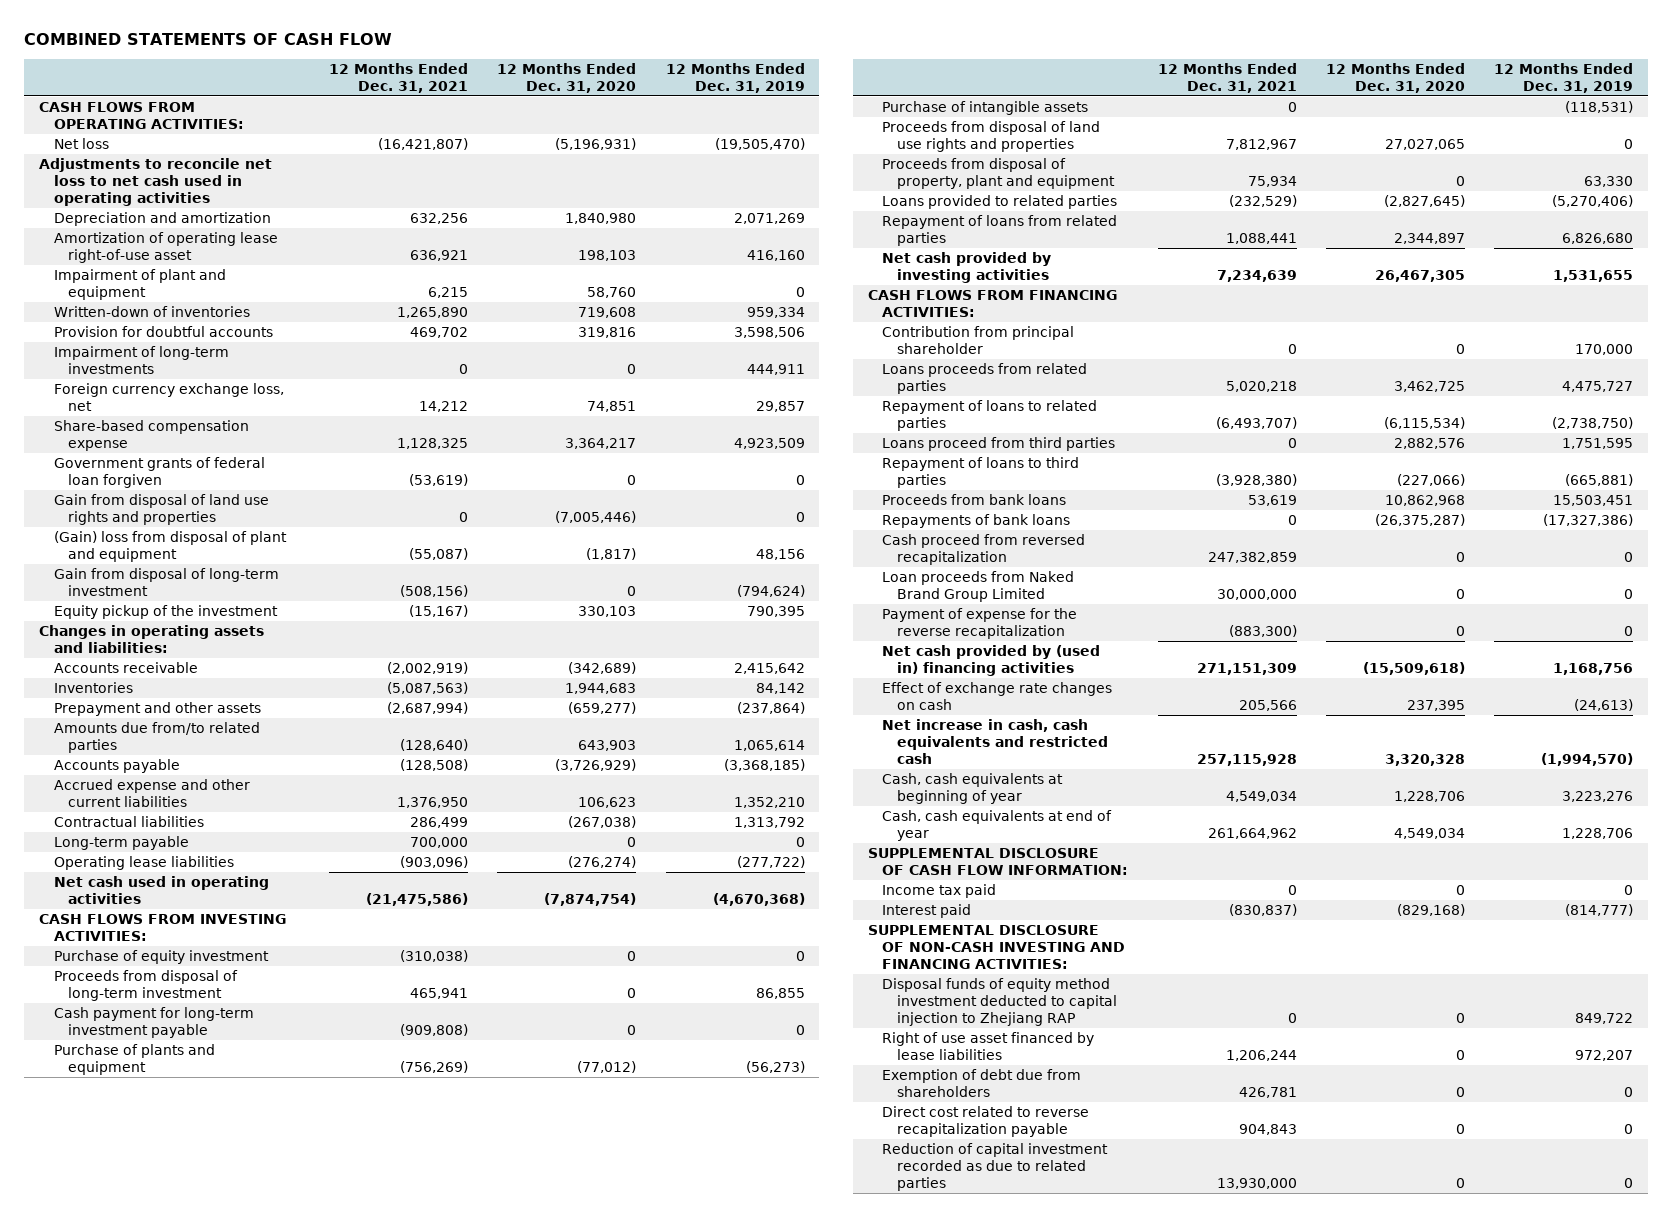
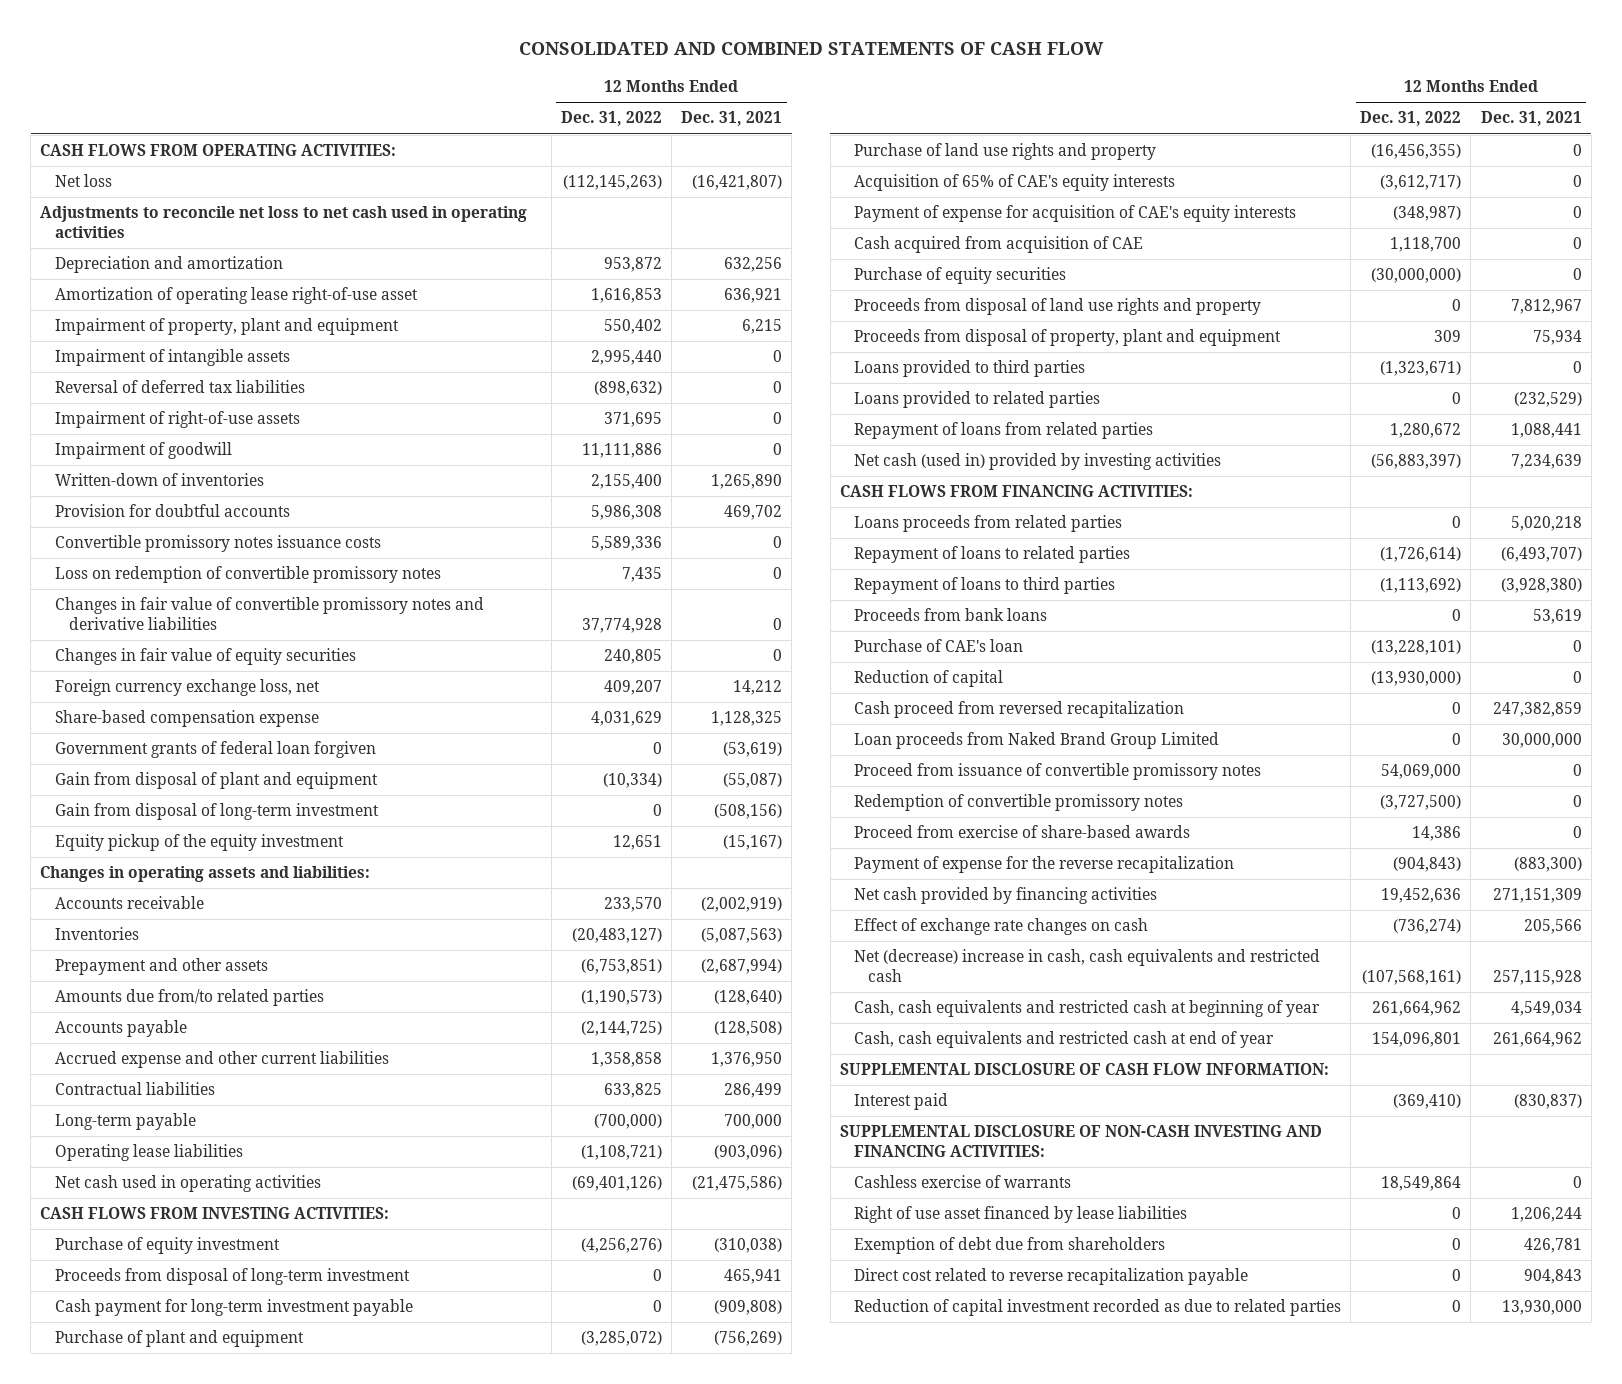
[24,33,393,46] COMBINED STATEMENTS OF CASH FLOW -> [518,42,1104,56] CONSOLIDATED AND COMBINED STATEMENTS OF CASH FLOW
[497,62,637,93] 12 Months Ended Dec. 31, 2020 -> none
[665,62,805,93] 12 Months Ended Dec. 31, 2019 -> none
none -> [560,111,662,127] Dec. 31, 2022
[53,269,226,300] Impairment of plant and equipment -> [54,318,399,336] Impairment of property, plant and equipment
none -> [54,349,290,367] Impairment of intangible assets
none -> [54,380,305,394] Reversal of deferred tax liabilities
none -> [54,411,300,429] Impairment of right-of-use assets
none -> [54,442,232,460] Impairment of goodwill
[53,346,229,374] Impairment of long-term investments -> none
none -> [54,535,381,553] Convertible promissory notes issuance costs
none -> [54,566,441,584] Loss on redemption of convertible promissory notes
none -> [54,597,484,631] Changes in fair value of convertible promissory notes and derivative liabilities
none -> [54,648,356,666] Changes in fair value of equity securities
[53,494,269,525] Gain from disposal of land use rights and properties -> none
[53,531,287,562] (Gain) loss from disposal of plant and equipment -> [54,772,378,790] Gain from disposal of plant and equipment
[53,605,278,620] Equity pickup of the investment -> [54,834,344,852] Equity pickup of the equity investment
[53,1044,215,1075] Purchase of plants and equipment -> [54,1330,304,1348] Purchase of plant and equipment
[882,101,1089,116] Purchase of intangible assets -> [854,143,1157,161] Purchase of land use rights and property
none -> [854,174,1176,192] Acquisition of 65% of CAE's equity interests
none -> [854,205,1297,223] Payment of expense for acquisition of CAE's equity interests
none -> [854,236,1144,254] Cash acquired from acquisition of CAE
none -> [854,267,1067,285] Purchase of equity securities
[882,121,1101,152] Proceeds from disposal of land use rights and properties -> [854,298,1262,316] Proceeds from disposal of land use rights and property
none -> [854,360,1086,378] Loans provided to third parties
[882,252,1052,283] Net cash provided by investing activities -> [854,453,1222,471] Net cash (used in) provided by investing activities
[882,326,1075,354] Contribution from principal shareholder -> none
[882,437,1116,452] Loans proceed from third parties -> none
[882,514,1071,529] Repayments of bank loans -> none
none -> [854,639,1024,653] Purchase of CAE's loan
none -> [854,670,1004,688] Reduction of capital
none -> [854,763,1262,781] Proceed from issuance of convertible promissory notes
none -> [854,794,1184,812] Redemption of convertible promissory notes
none -> [854,825,1191,839] Proceed from exercise of share-based awards
[882,645,1101,676] Net cash provided by (used in) financing activities -> [854,887,1158,905] Net cash provided by financing activities
[882,719,1109,764] Net increase in cash, cash equivalents and restricted cash -> [854,949,1321,983] Net (decrease) increase in cash, cash equivalents and restricted cash
[882,773,1064,804] Cash, cash equivalents at beginning of year -> [854,1000,1321,1018] Cash, cash equivalents and restricted cash at beginning of year
[882,810,1113,841] Cash, cash equivalents at end of year -> [854,1031,1275,1049] Cash, cash equivalents and restricted cash at end of year
[882,884,997,899] Income tax paid -> none
[882,978,1118,1026] Disposal funds of equity method investment deducted to capital injection to Zhejiang RAP -> none
none -> [854,1175,1072,1189] Cashless exercise of warrants

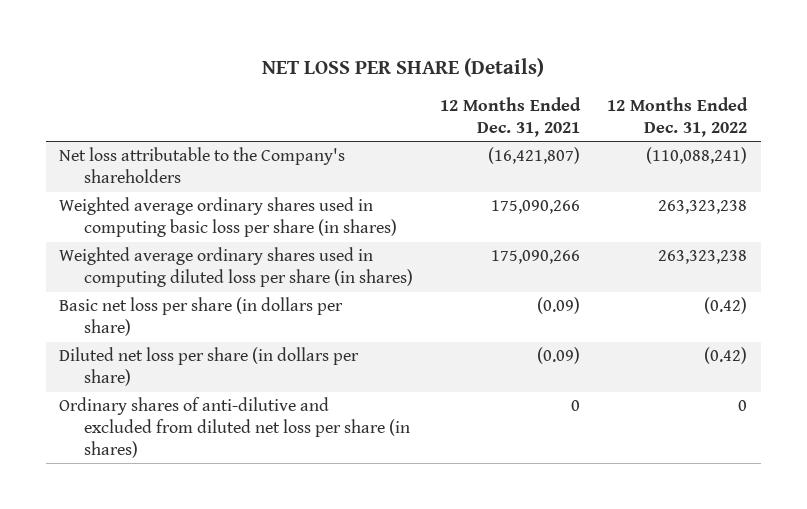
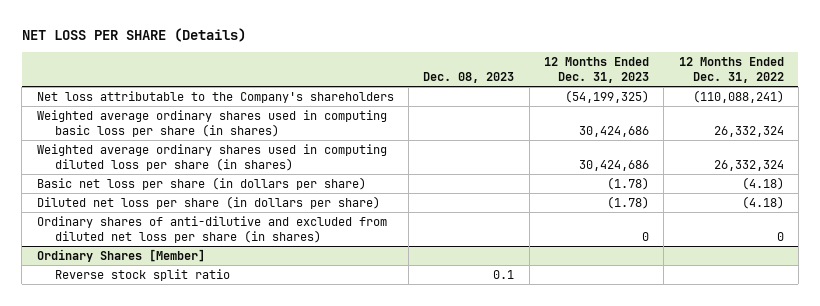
[440,96,582,137] 12 Months Ended Dec. 31, 2021 -> none
none -> [423,71,515,83] Dec. 08, 2023
none -> [544,56,650,83] 12 Months Ended Dec. 31, 2023
[658,200,748,215] 263,323,238 -> [713,125,784,137] 26,332,324
[658,250,748,265] 263,323,238 -> [713,159,784,171] 26,332,324
[704,297,748,315] (0.42) -> [741,177,784,191] (4.18)
[704,347,748,365] (0.42) -> [741,196,784,210] (4.18)
none -> [36,249,205,263] Ordinary Shares [Member]
none -> [54,269,230,282] Reverse stock split ratio

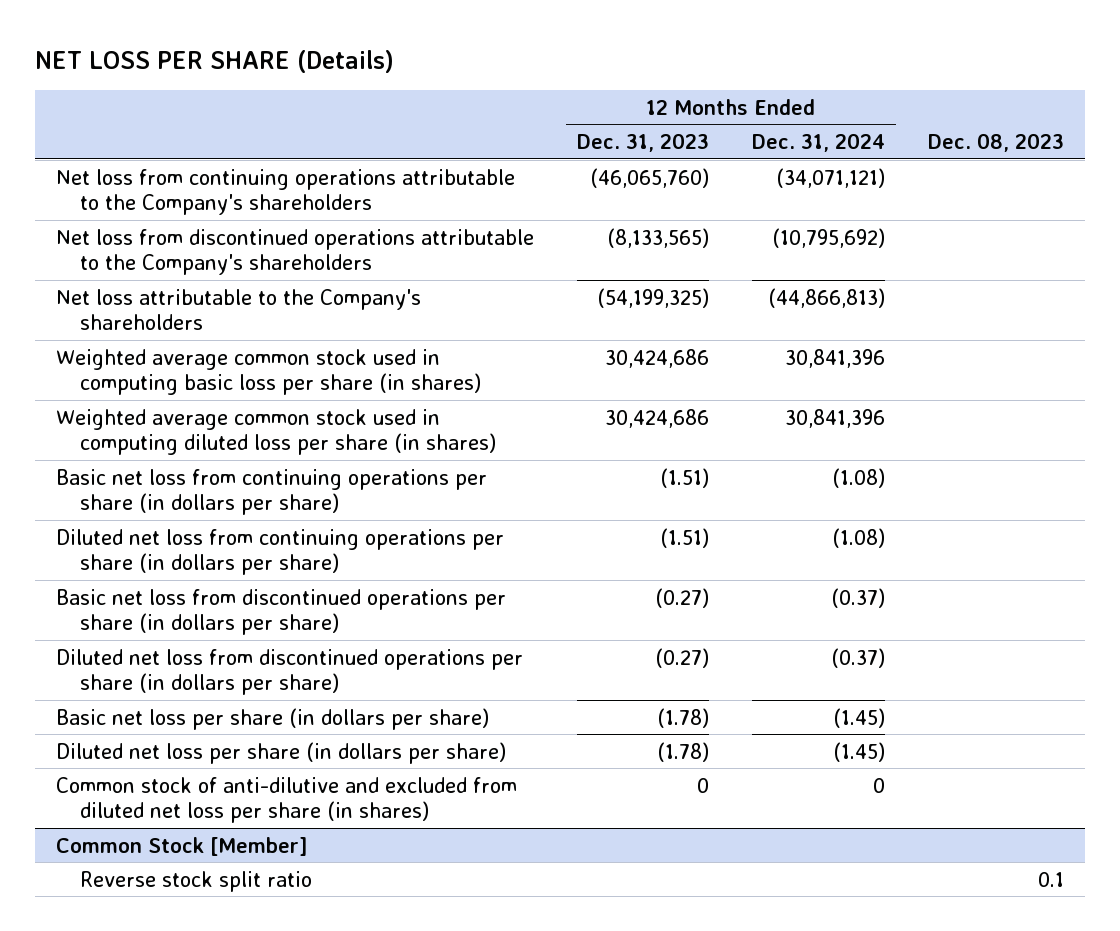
[678,56,784,83] 12 Months Ended Dec. 31, 2022 -> none
none -> [751,132,885,152] Dec. 31, 2024
none -> [56,168,516,215] Net loss from continuing operations attributable to the Company's shareholders
none -> [56,228,535,275] Net loss from discontinued operations attributable to the Company's shareholders
[36,110,387,137] Weighted average ordinary shares used in computing basic loss per share (in shares) -> [56,348,481,395] Weighted average common stock used in computing basic loss per share (in shares)
[36,144,387,171] Weighted average ordinary shares used in computing diluted loss per share (in shares) -> [56,408,496,455] Weighted average common stock used in computing diluted loss per share (in shares)
none -> [56,468,488,515] Basic net loss from continuing operations per share (in dollars per share)
none -> [56,528,505,575] Diluted net loss from continuing operations per share (in dollars per share)
none -> [56,588,507,635] Basic net loss from discontinued operations per share (in dollars per share)
none -> [56,648,524,695] Diluted net loss from discontinued operations per share (in dollars per share)
[36,216,387,243] Ordinary shares of anti-dilutive and excluded from diluted net loss per share (in shares) -> [56,776,518,823] Common stock of anti-dilutive and excluded from diluted net loss per share (in shares)
[36,249,205,263] Ordinary Shares [Member] -> [56,836,309,856] Common Stock [Member]

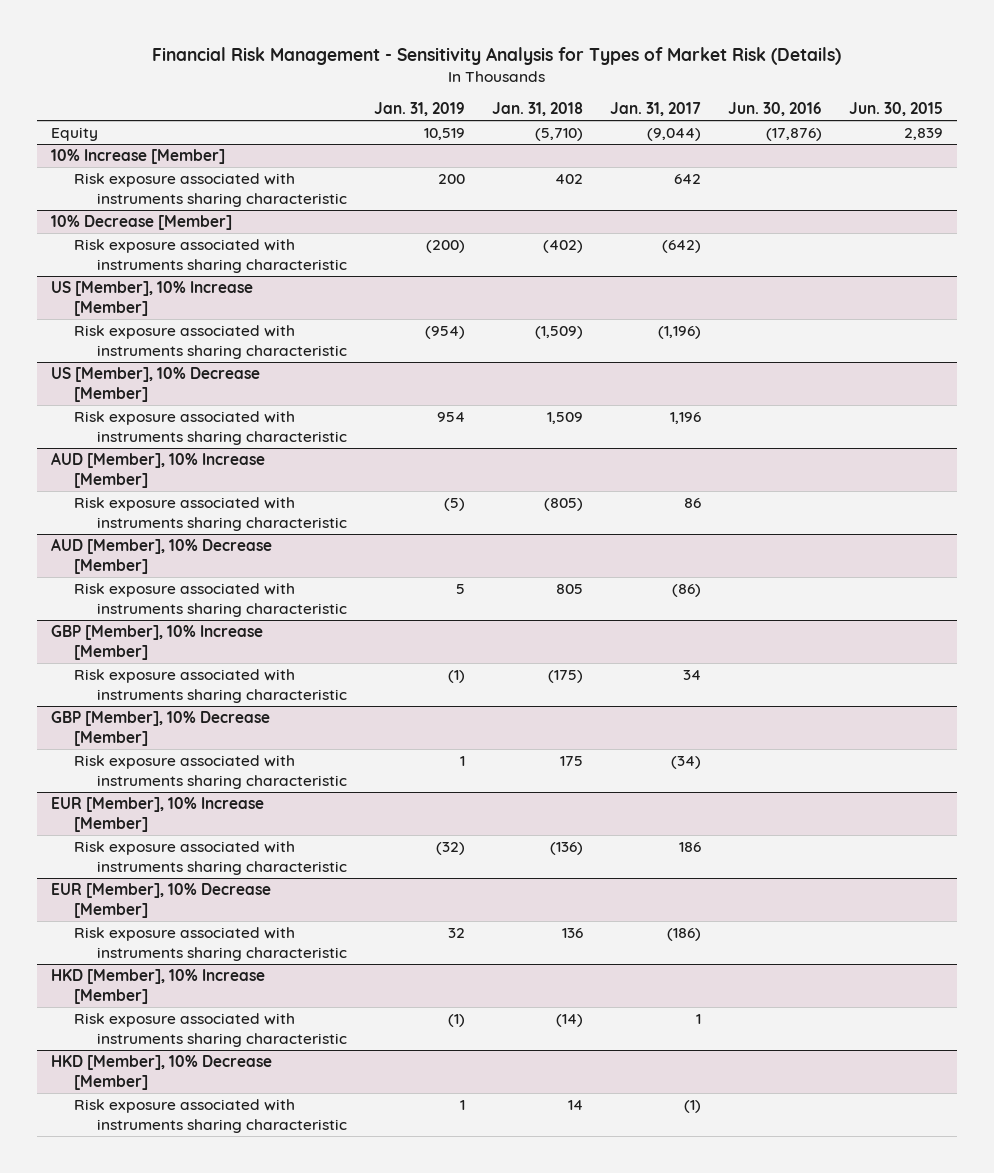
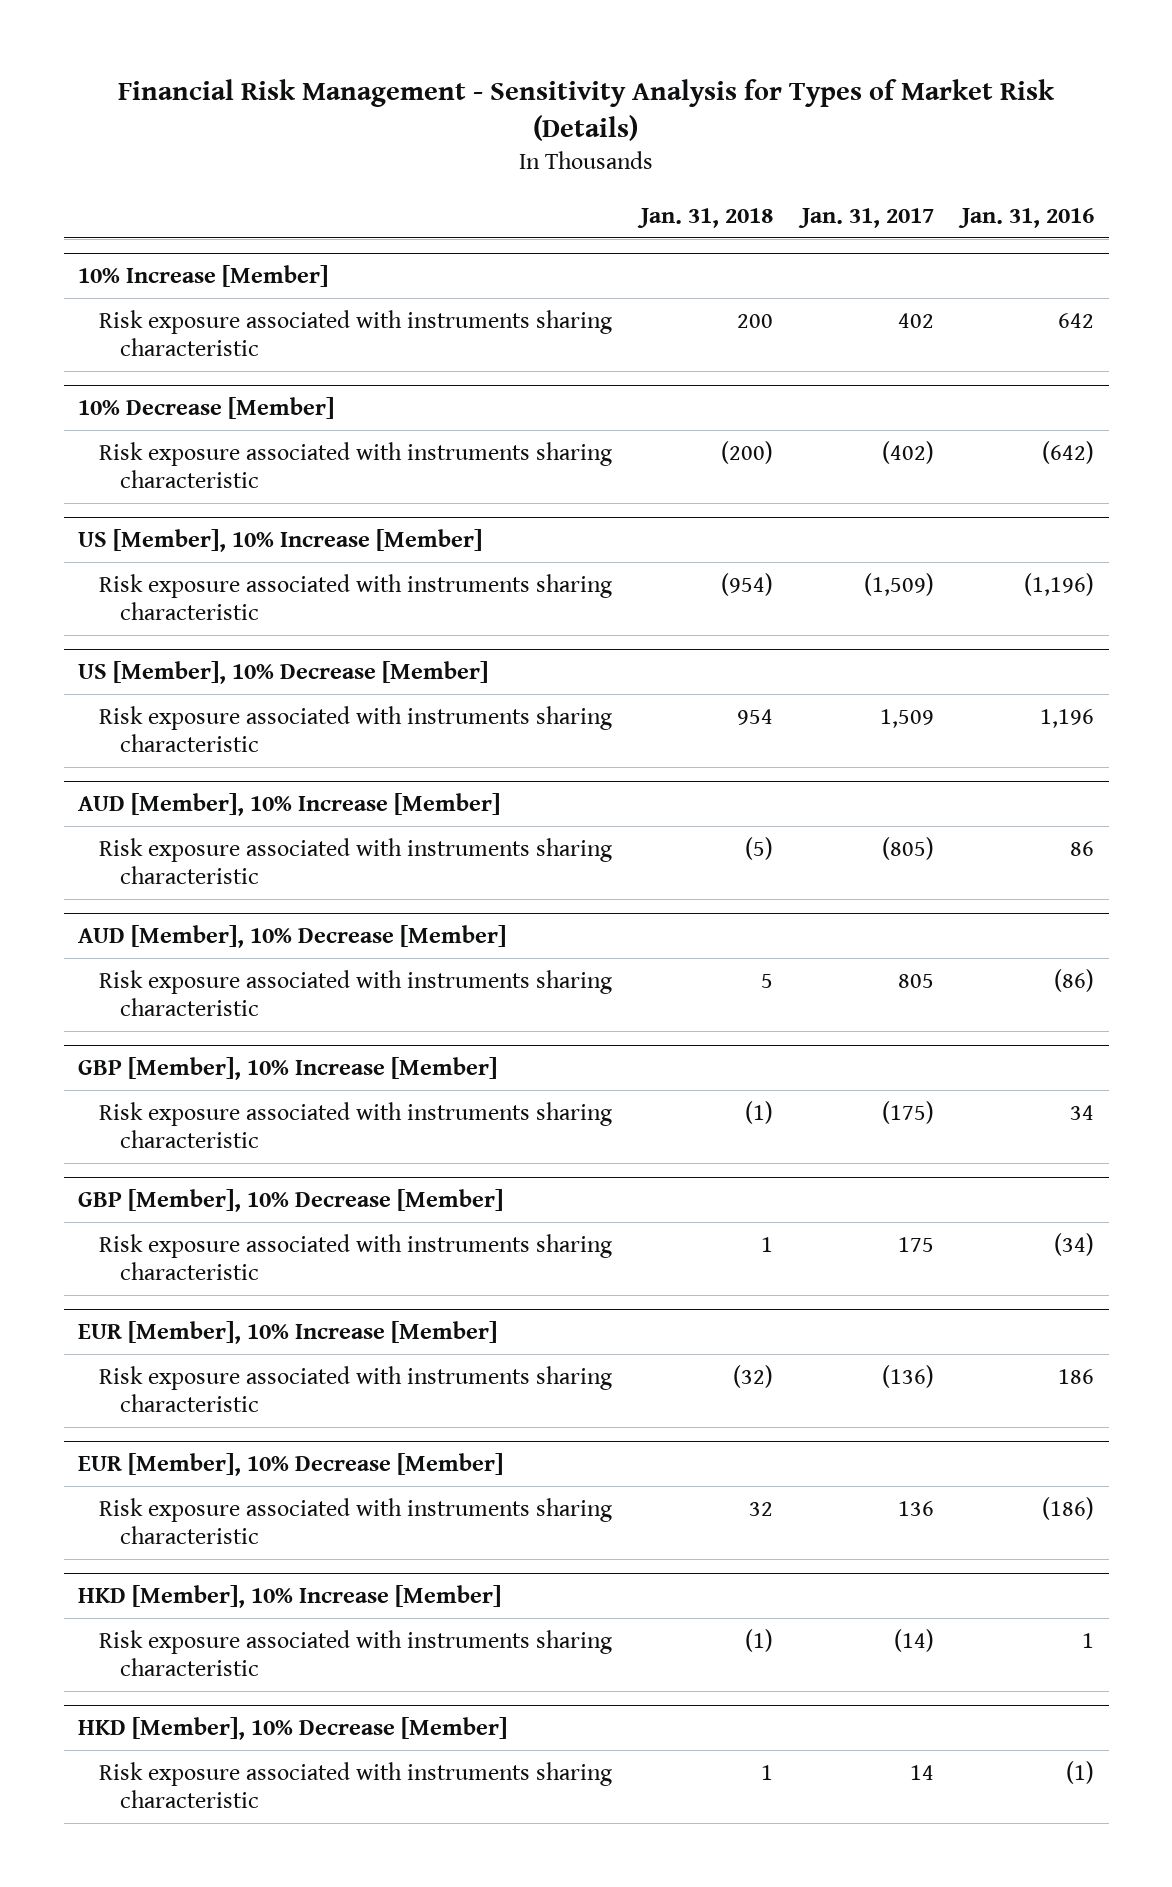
[374,102,466,117] Jan. 31, 2019 -> none
[728,102,823,117] Jun. 30, 2016 -> none
[849,102,944,117] Jun. 30, 2015 -> none
none -> [958,207,1095,228] Jan. 31, 2016
[50,127,98,142] Equity -> none
[555,174,584,185] 402 -> [736,313,773,328] 200
[674,174,702,185] 642 -> [897,312,934,328] 402
[543,240,584,254] (402) -> [720,440,773,464] (200)
[662,240,702,254] (642) -> [881,440,934,464] (402)
[535,326,584,340] (1,509) -> [720,572,773,596] (954)
[658,326,702,340] (1,196) -> [863,572,934,596] (1,509)
[547,412,584,425] 1,509 -> [736,708,773,725] 954
[670,412,702,425] 1,196 -> [879,708,934,728] 1,509
[544,498,584,512] (805) -> [744,836,773,860] (5)
[684,498,702,509] 86 -> [881,836,934,860] (805)
[556,584,584,595] 805 -> [760,973,773,988] 5
[672,584,702,598] (86) -> [897,973,934,988] 805
[548,670,584,684] (175) -> [744,1100,773,1124] (1)
[683,670,702,681] 34 -> [881,1100,934,1124] (175)
[560,756,584,767] 175 -> [760,1236,773,1252] 1
[671,756,702,770] (34) -> [897,1236,934,1252] 175
[550,842,584,856] (136) -> [732,1364,773,1388] (32)
[679,842,702,853] 186 -> [881,1364,934,1388] (136)
[562,928,584,939] 136 -> [748,1501,773,1516] 32
[667,928,702,942] (186) -> [897,1500,934,1516] 136
[556,1014,584,1028] (14) -> [744,1628,773,1652] (1)
[696,1014,702,1025] 1 -> [893,1628,934,1652] (14)
[568,1100,584,1111] 14 -> [760,1764,773,1780] 1
[684,1100,702,1114] (1) -> [909,1764,934,1780] 14

